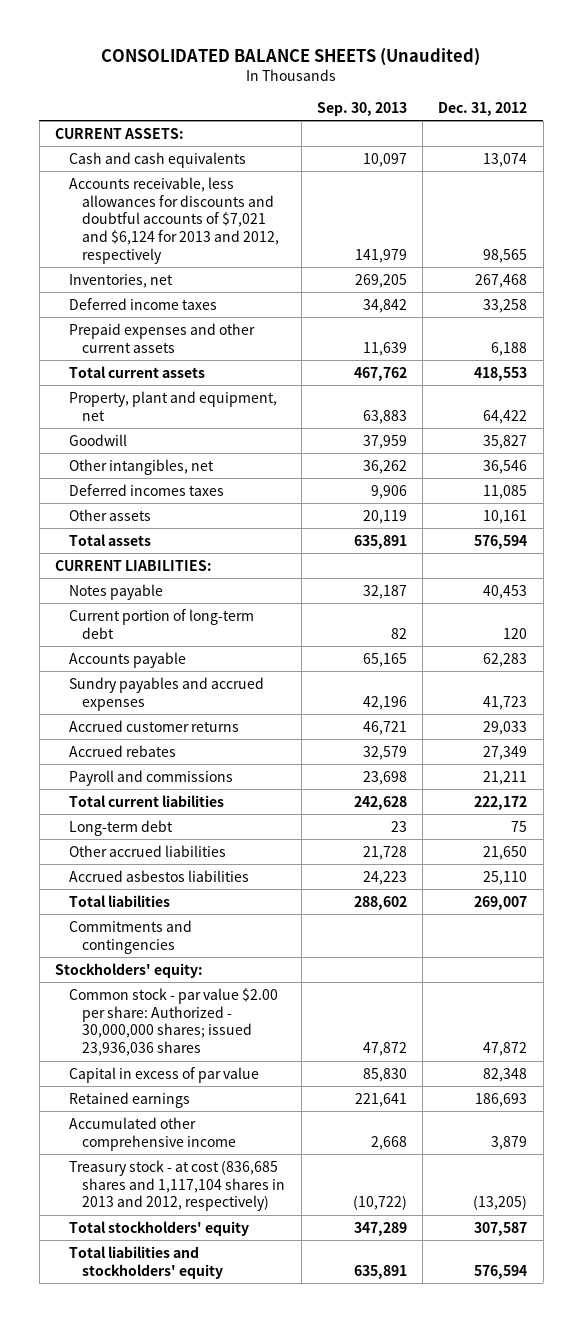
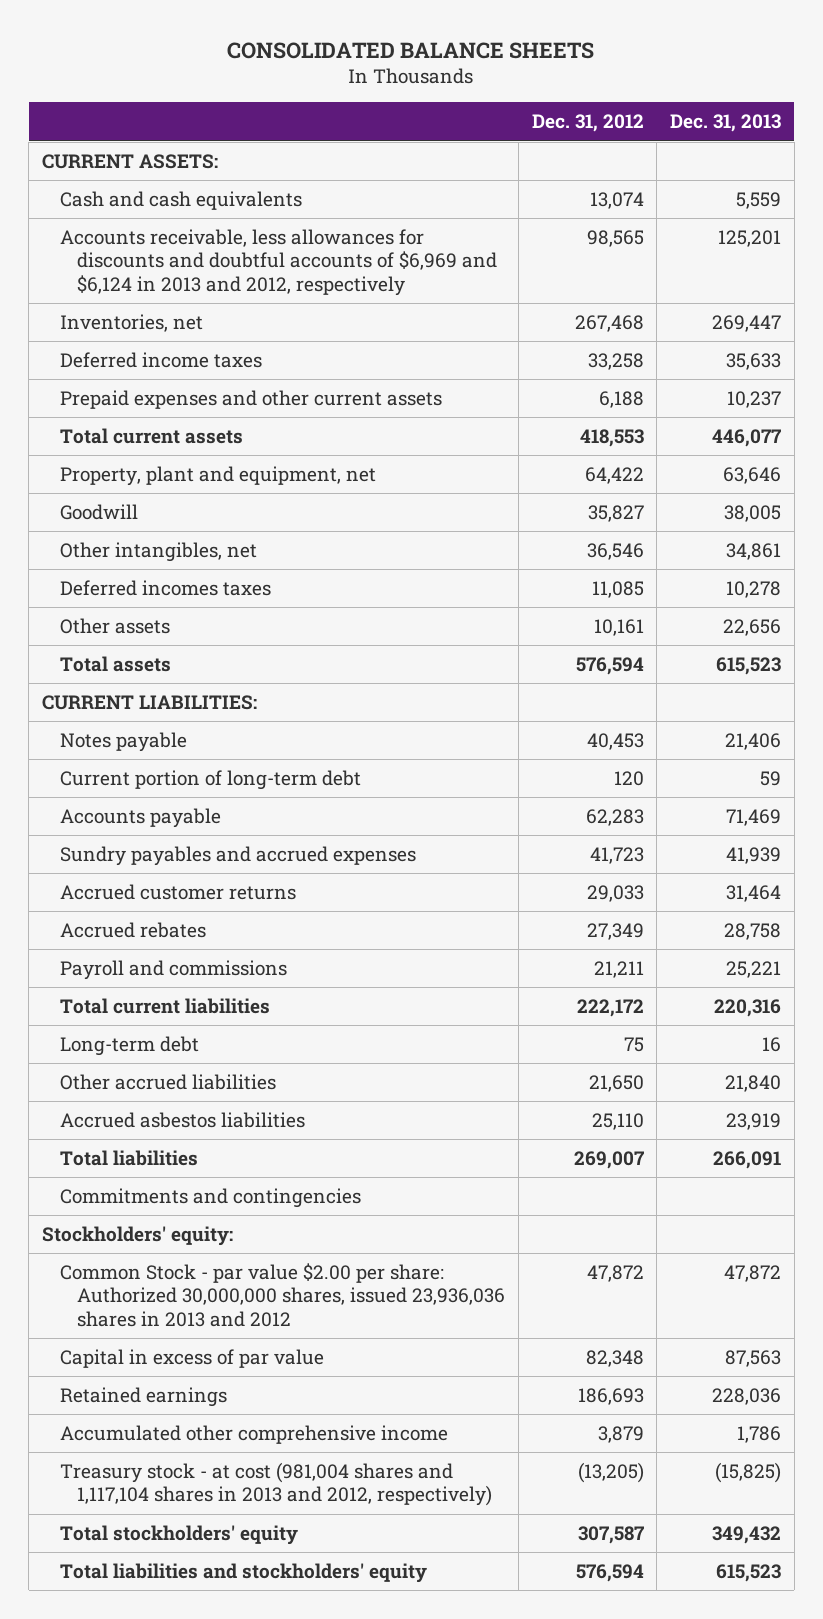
[101,47,481,66] CONSOLIDATED BALANCE SHEETS (Unaudited) -> [227,41,595,59] CONSOLIDATED BALANCE SHEETS
[316,101,407,116] Sep. 30, 2013 -> none
none -> [670,114,782,133] Dec. 31, 2013
[68,176,280,264] Accounts receivable, less allowances for discounts and doubtful accounts of $7,021 and $6,124 for 2013 and 2012, respectively -> [59,228,498,296] Accounts receivable, less allowances for discounts and doubtful accounts of $6,969 and $6,124 in 2013 and 2012, respectively
[68,987,278,1057] Common stock - par value $2.00 per share: Authorized - 30,000,000 shares; issued 23,936,036 shares -> [59,1262,506,1327] Common Stock - par value $2.00 per share: Authorized 30,000,000 shares, issued 23,936,036 shares in 2013 and 2012
[68,1159,286,1212] Treasury stock - at cost (836,685 shares and 1,117,104 shares in 2013 and 2012, respectively) -> [59,1461,493,1507] Treasury stock - at cost (981,004 shares and 1,117,104 shares in 2013 and 2012, respectively)

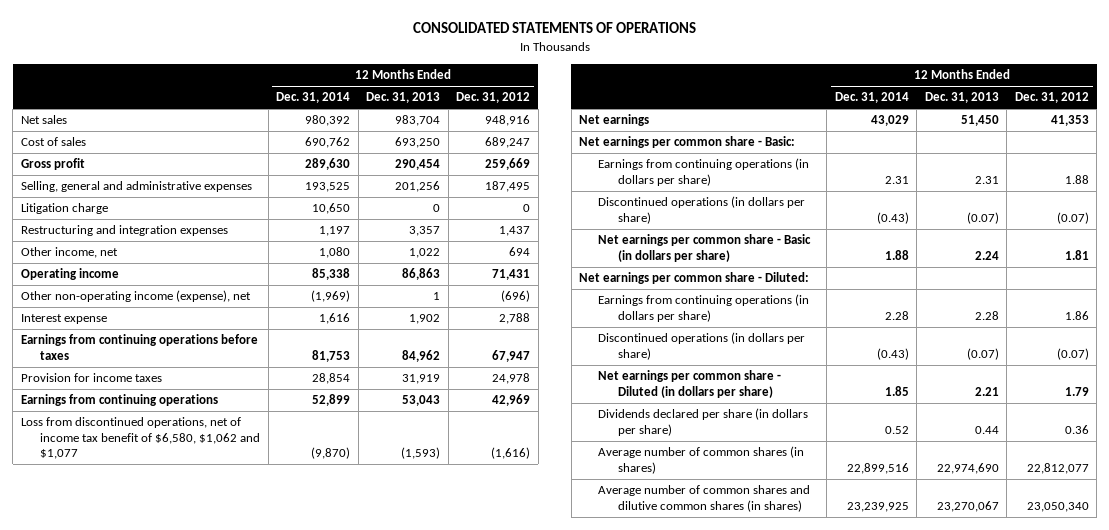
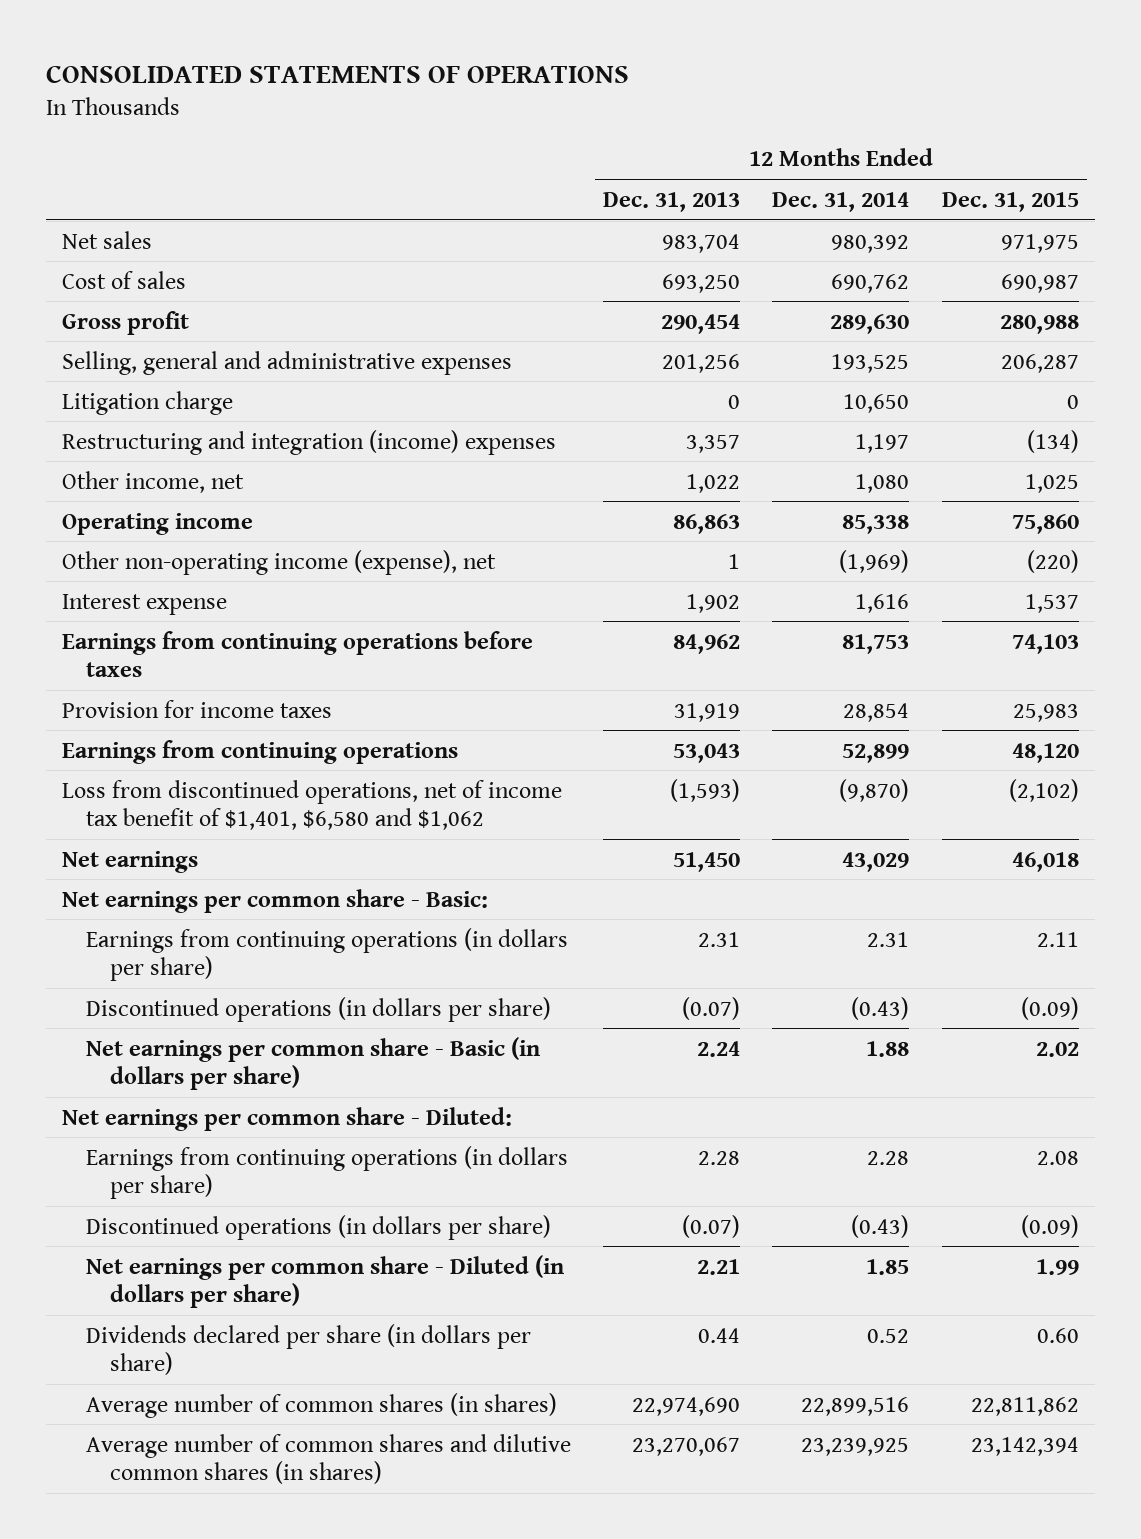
[456,92,531,104] Dec. 31, 2012 -> none
none -> [941,191,1079,212] Dec. 31, 2015
[20,225,228,237] Restructuring and integration expenses -> [62,429,557,455] Restructuring and integration (income) expenses
[20,417,261,460] Loss from discontinued operations, net of income tax benefit of $6,580, $1,062 and $1,077 -> [62,779,563,831] Loss from discontinued operations, net of income tax benefit of $1,401, $6,580 and $1,062

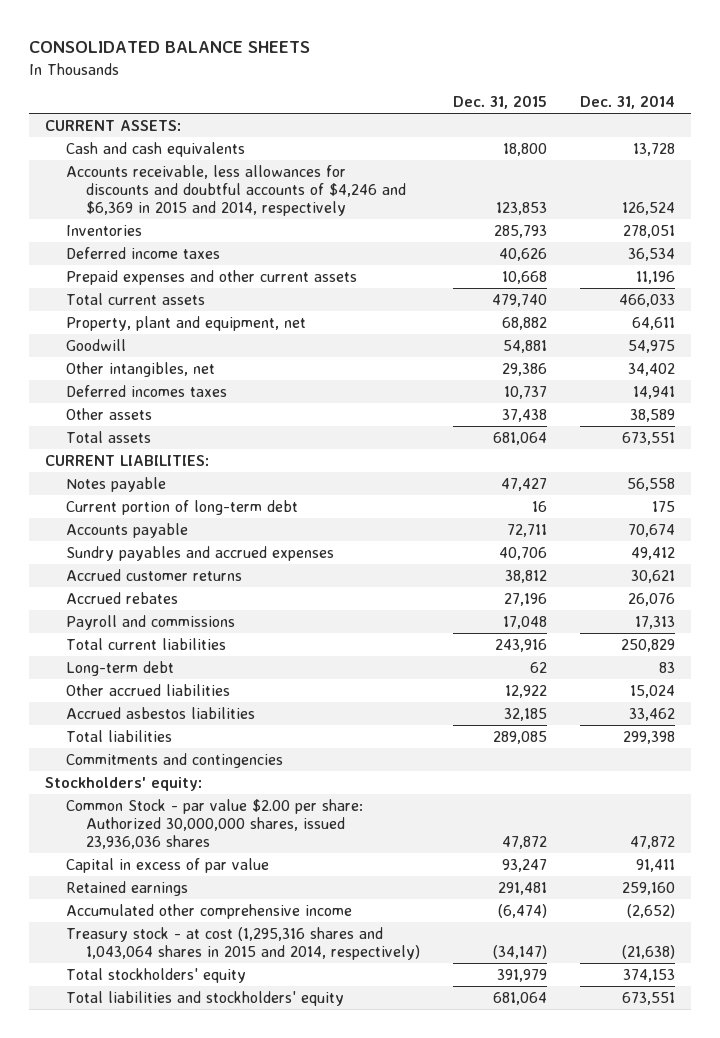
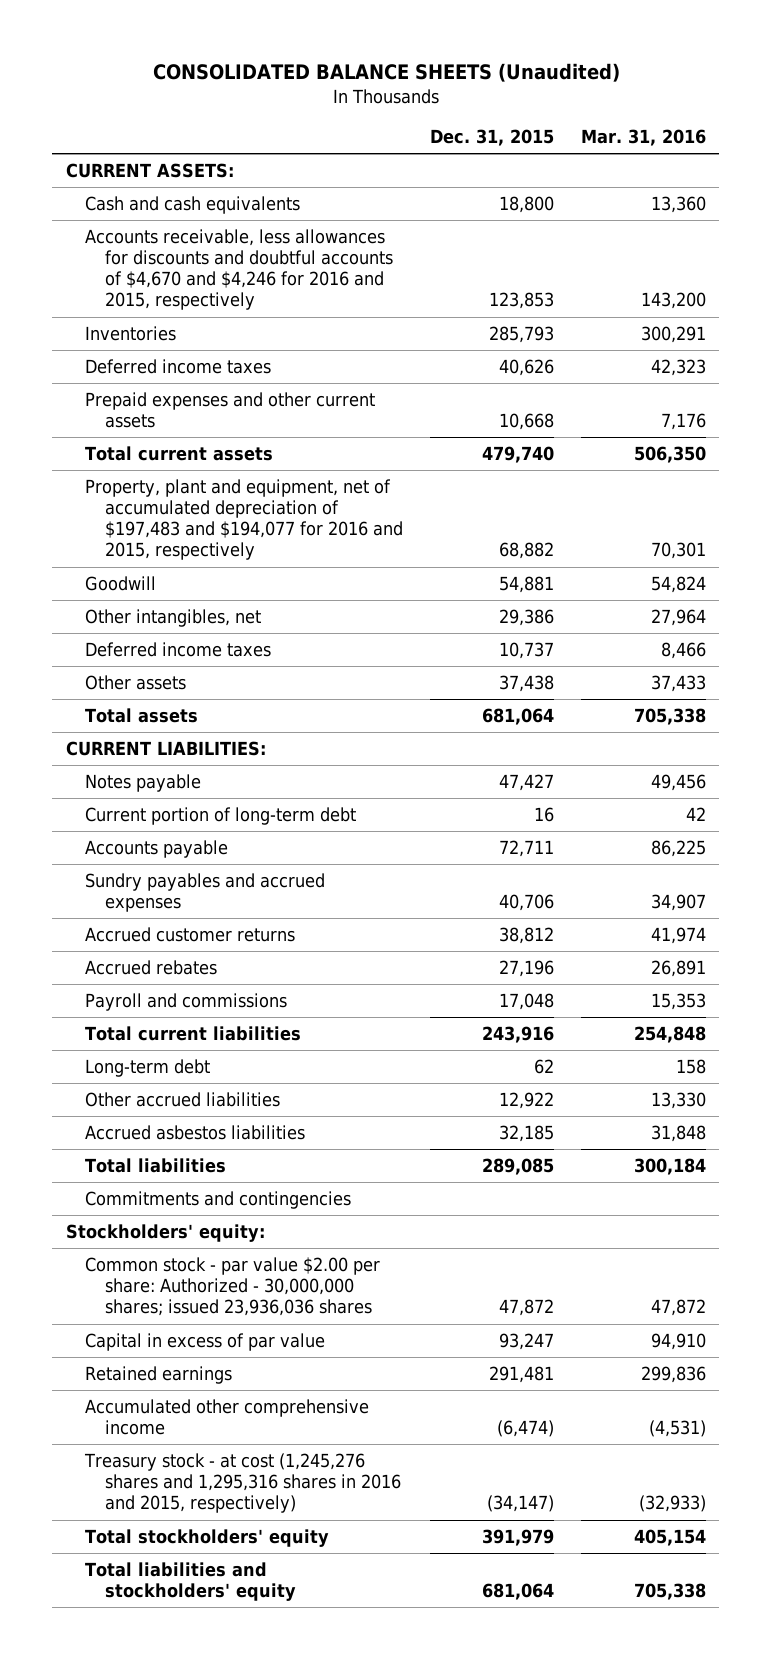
[28,41,310,54] CONSOLIDATED BALANCE SHEETS -> [152,63,620,83] CONSOLIDATED BALANCE SHEETS (Unaudited)
[579,95,675,110] Dec. 31, 2014 -> none
none -> [580,129,706,147] Mar. 31, 2016
[65,164,407,217] Accounts receivable, less allowances for discounts and doubtful accounts of $4,246 and $6,369 in 2015 and 2014, respectively -> [85,228,393,311] Accounts receivable, less allowances for discounts and doubtful accounts of $4,670 and $4,246 for 2016 and 2015, respectively
[65,315,306,331] Property, plant and equipment, net -> [85,478,403,561] Property, plant and equipment, net of accumulated depreciation of $197,483 and $194,077 for 2016 and 2015, respectively
[65,384,227,397] Deferred incomes taxes -> [85,641,272,657] Deferred income taxes
[65,798,363,850] Common Stock - par value $2.00 per share: Authorized 30,000,000 shares, issued 23,936,036 shares -> [85,1256,381,1317] Common stock - par value $2.00 per share: Authorized - 30,000,000 shares; issued 23,936,036 shares
[65,926,421,960] Treasury stock - at cost (1,295,316 shares and 1,043,064 shares in 2015 and 2014, respectively) -> [84,1452,401,1514] Treasury stock - at cost (1,245,276 shares and 1,295,316 shares in 2016 and 2015, respectively)

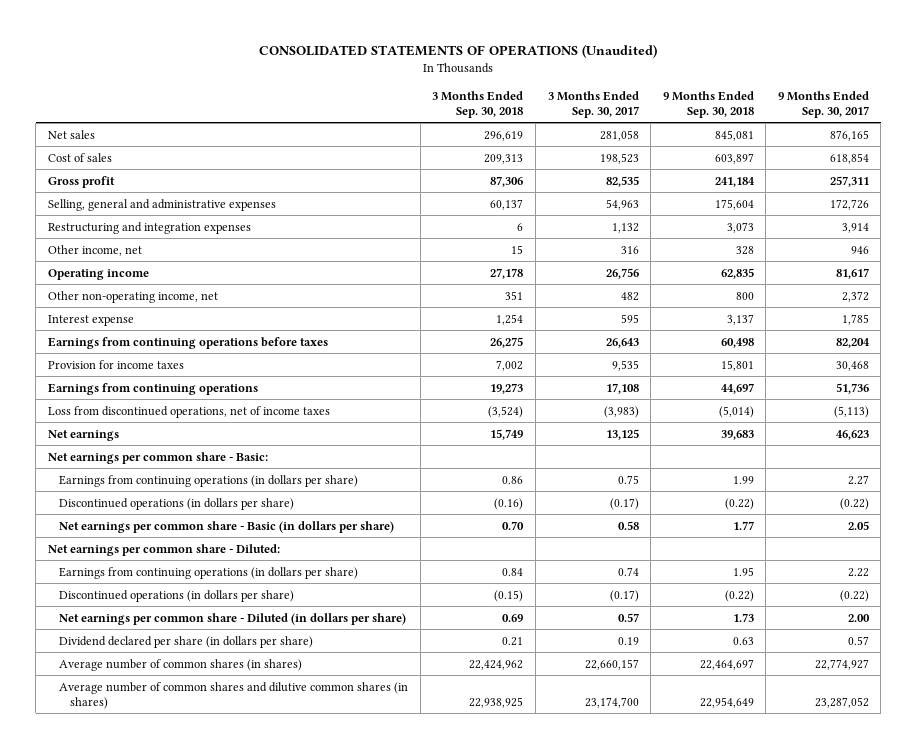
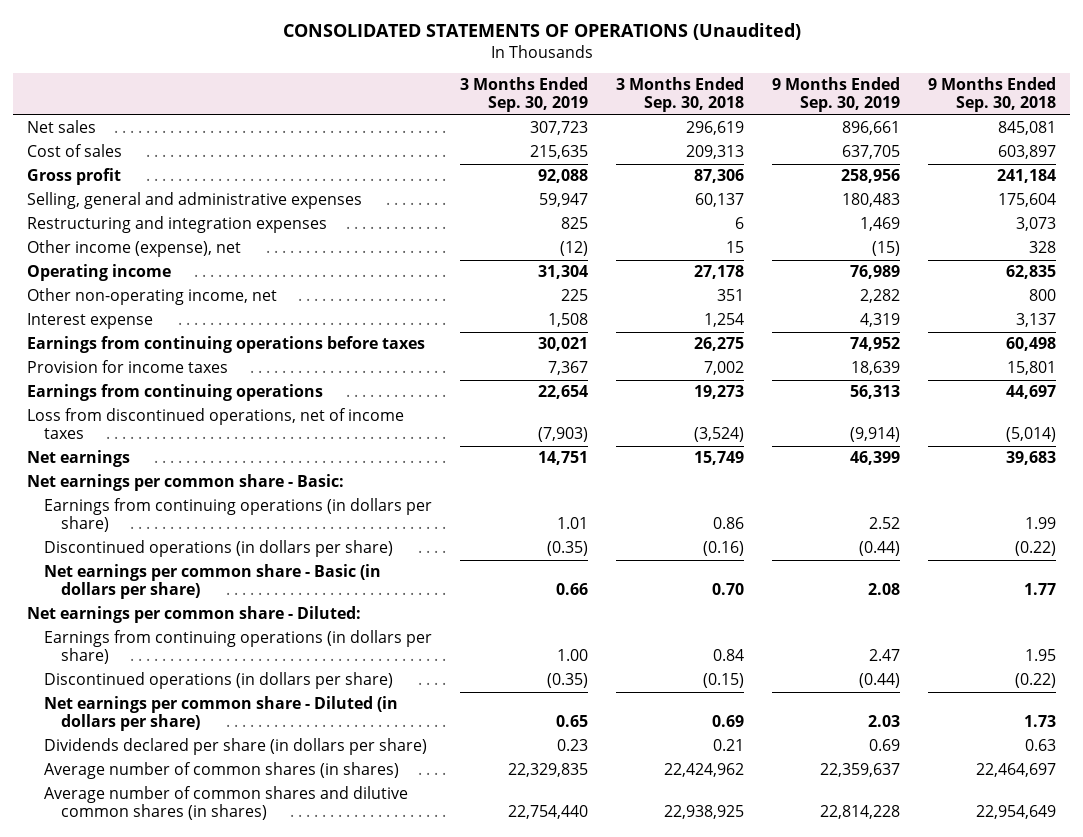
[547,90,639,118] 3 Months Ended Sep. 30, 2017 -> none
[777,90,869,118] 9 Months Ended Sep. 30, 2017 -> none
none -> [460,77,589,113] 3 Months Ended Sep. 30, 2019
none -> [772,77,901,113] 9 Months Ended Sep. 30, 2019
[47,244,142,256] Other income, net -> [27,240,242,258] Other income (expense), net
[59,635,314,648] Dividend declared per share (in dollars per share) -> [44,738,428,756] Dividends declared per share (in dollars per share)

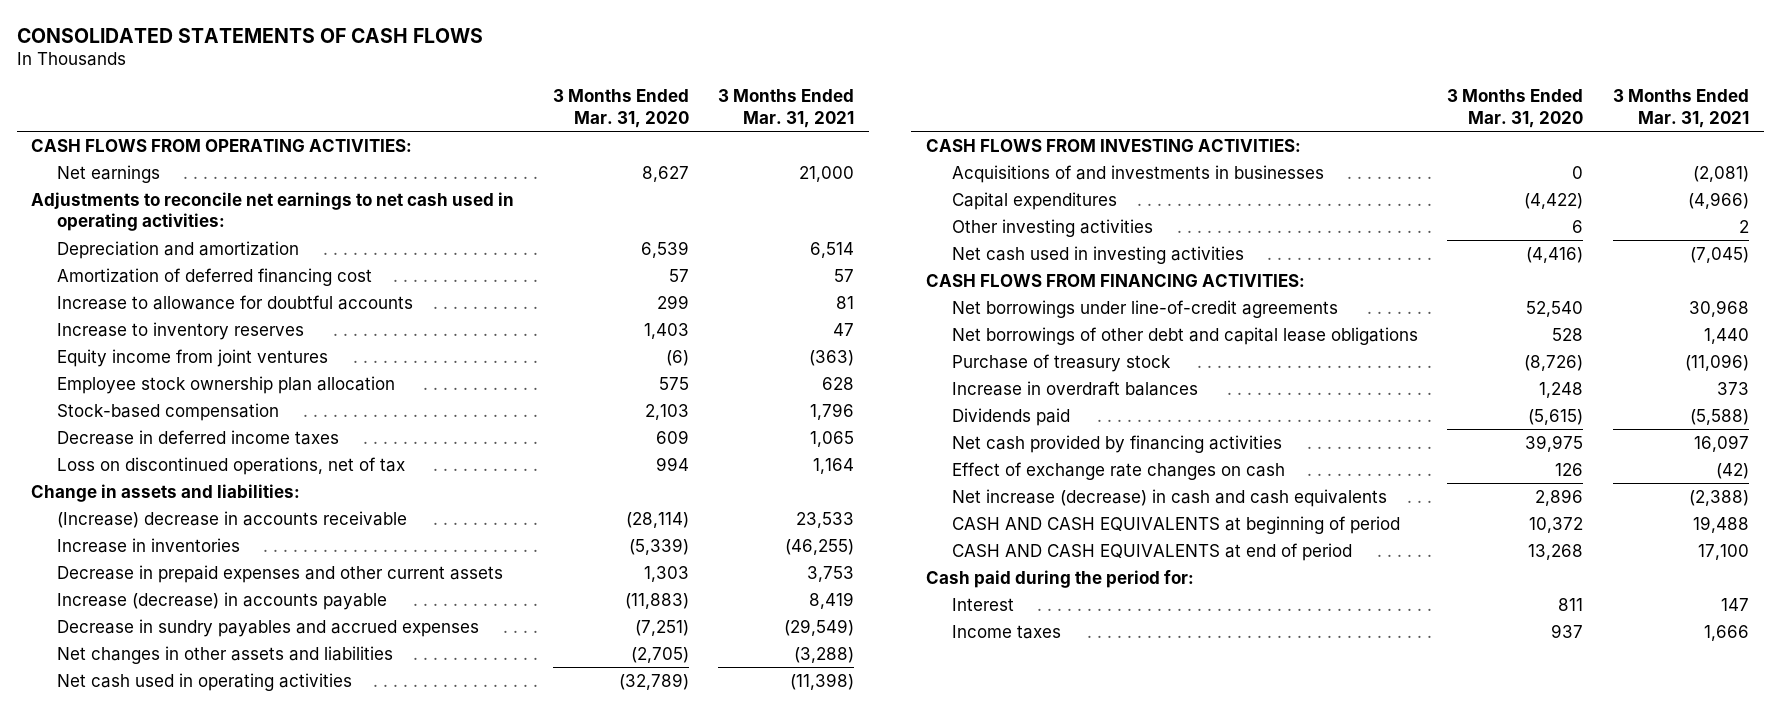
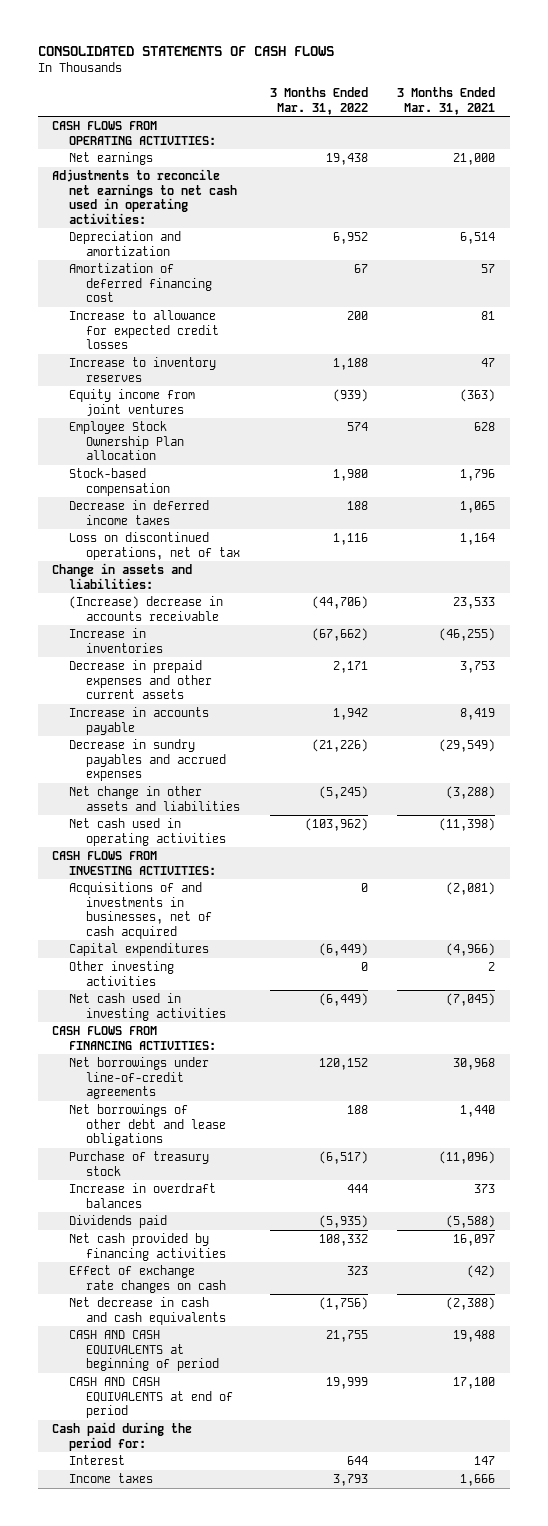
[552,89,689,128] 3 Months Ended Mar. 31, 2020 -> none
none -> [269,87,368,115] 3 Months Ended Mar. 31, 2022
[57,294,414,310] Increase to allowance for doubtful accounts -> [69,309,220,350] Increase to allowance for expected credit losses
[57,375,396,394] Employee stock ownership plan allocation -> [69,420,185,461] Employee Stock Ownership Plan allocation
[57,591,388,610] Increase (decrease) in accounts payable -> [69,706,210,735] Increase in accounts payable
[57,645,394,664] Net changes in other assets and liabilities -> [69,785,241,811] Net change in other assets and liabilities
[951,164,1324,183] Acquisitions of and investments in businesses -> [69,881,213,939] Acquisitions of and investments in businesses, net of cash acquired
[951,326,1418,345] Net borrowings of other debt and capital lease obligations -> [69,1103,227,1147] Net borrowings of other debt and lease obligations
[951,488,1387,507] Net increase (decrease) in cash and cash equivalents -> [69,1296,227,1325] Net decrease in cash and cash equivalents

